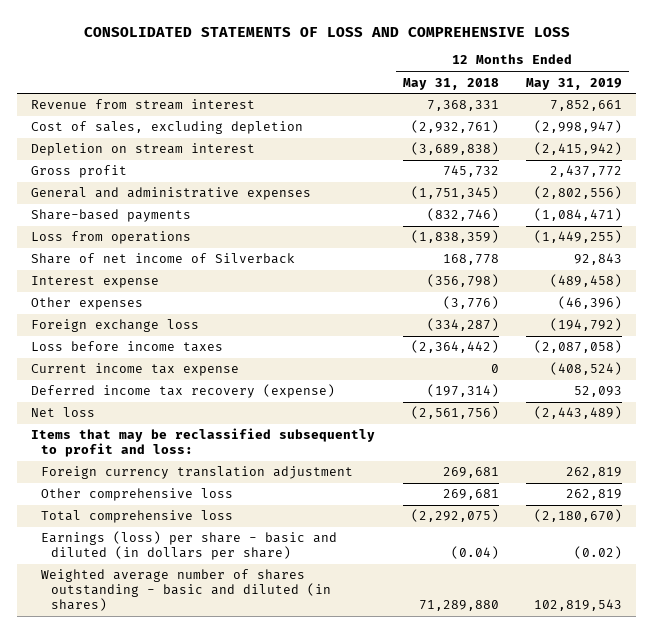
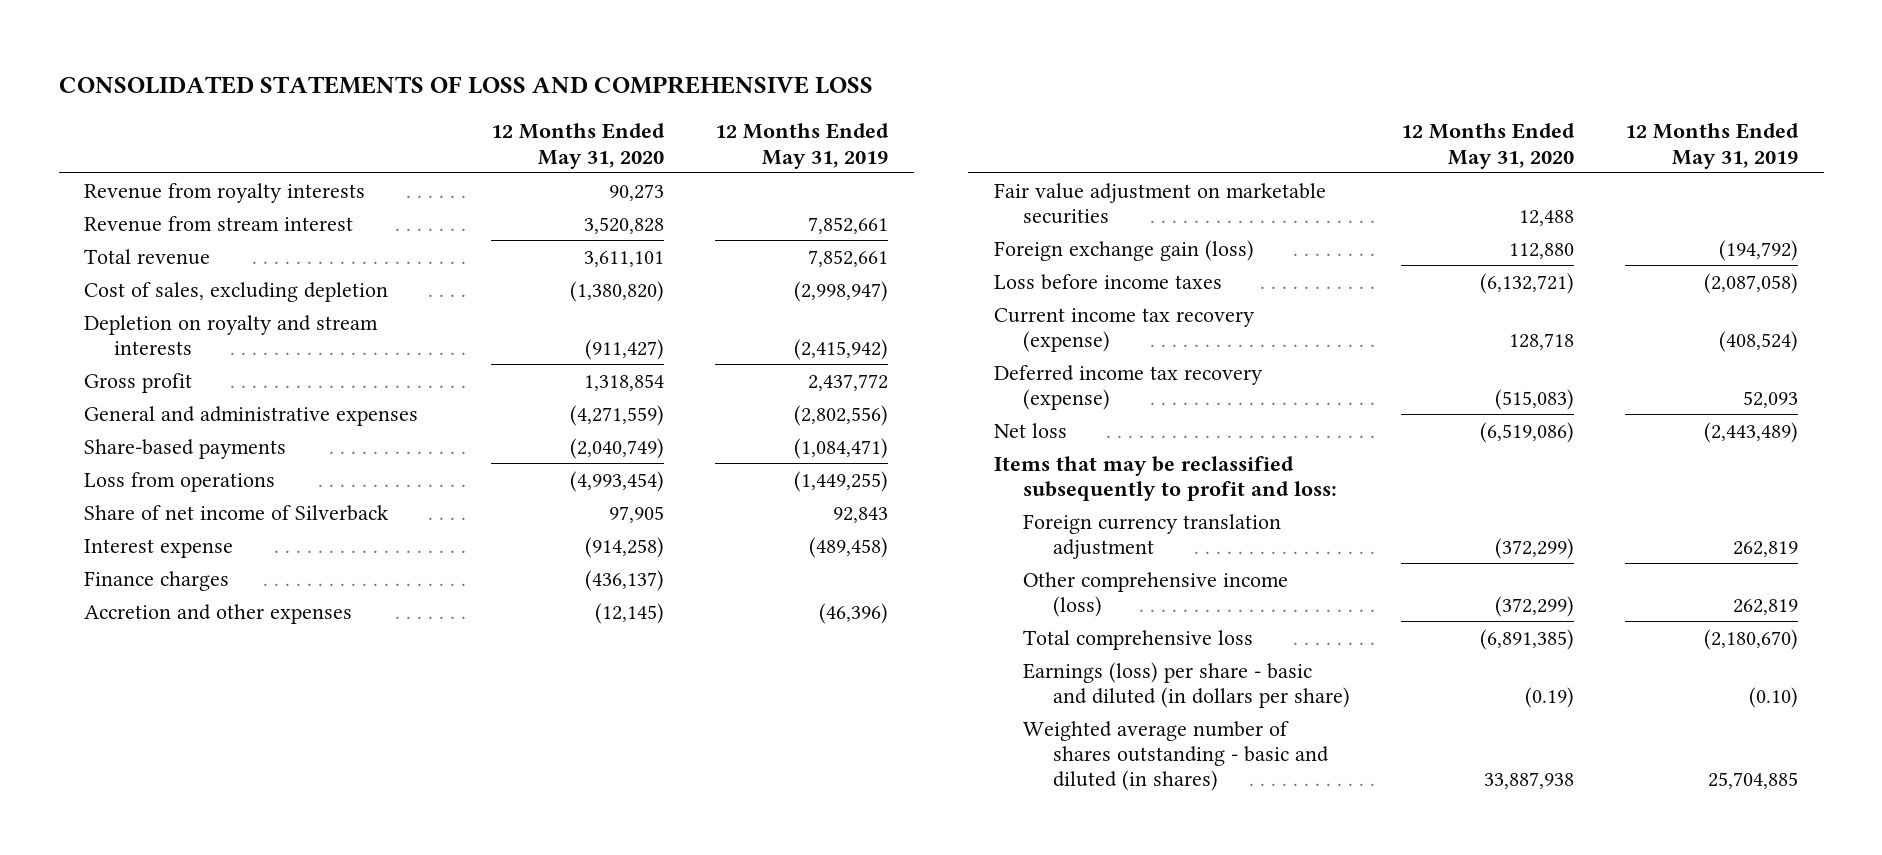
[402,77,499,90] May 31, 2018 -> none
none -> [491,123,666,169] 12 Months Ended May 31, 2020
none -> [84,182,366,203] Revenue from royalty interests
none -> [84,248,211,265] Total revenue
[31,143,256,157] Depletion on stream interest -> [84,314,379,355] Depletion on royalty and stream interests
none -> [84,570,230,591] Finance charges
[31,297,144,311] Other expenses -> [84,603,353,624] Accretion and other expenses
none -> [993,182,1326,224] Fair value adjustment on marketable securities
[31,319,200,333] Foreign exchange loss -> [993,239,1254,261] Foreign exchange gain (loss)
[31,363,240,377] Current income tax expense -> [993,307,1255,352] Current income tax recovery (expense)
[40,488,233,502] Other comprehensive loss -> [1023,571,1289,617] Other comprehensive income (loss)
[574,546,623,560] (0.02) -> [1749,686,1799,708] (0.10)
[534,599,623,612] 102,819,543 -> [1708,772,1799,790] 25,704,885

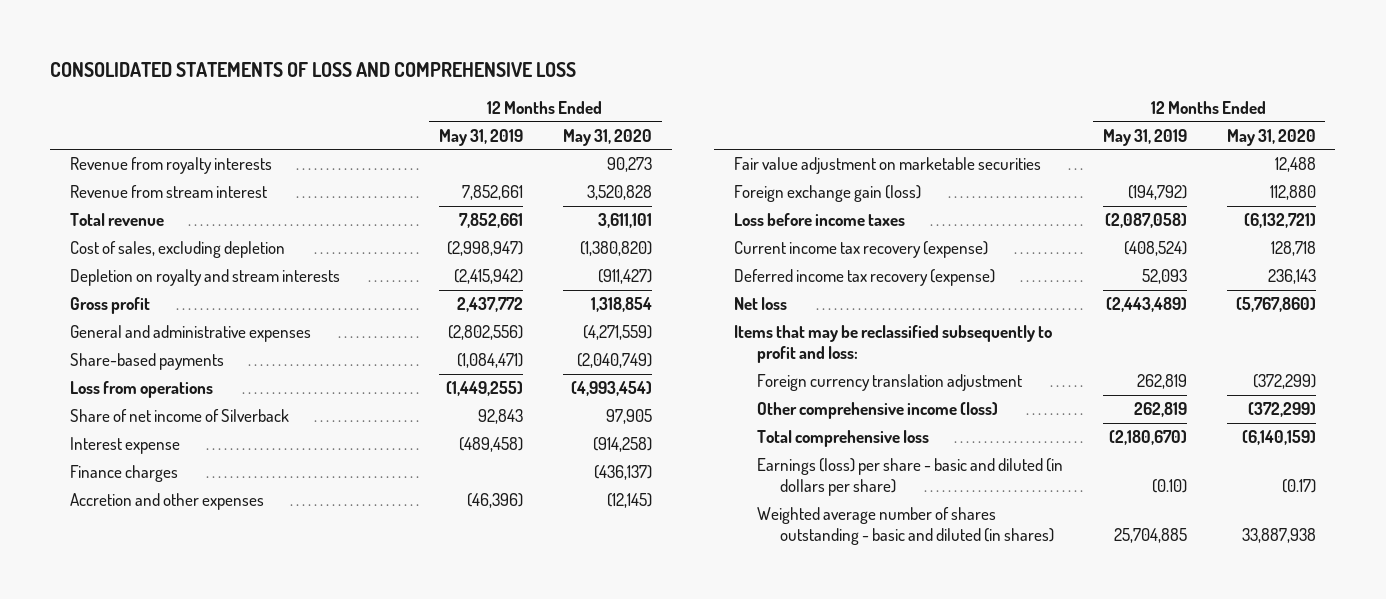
[1494,388,1574,410] (515,083) -> [1267,269,1316,285] 236,143
[1479,421,1574,443] (6,519,086) -> [1235,297,1316,313] (5,767,860)
[1479,628,1574,650] (6,891,385) -> [1241,430,1316,446] (6,140,159)
[1524,686,1574,708] (0.19) -> [1281,479,1316,494] (0.17)

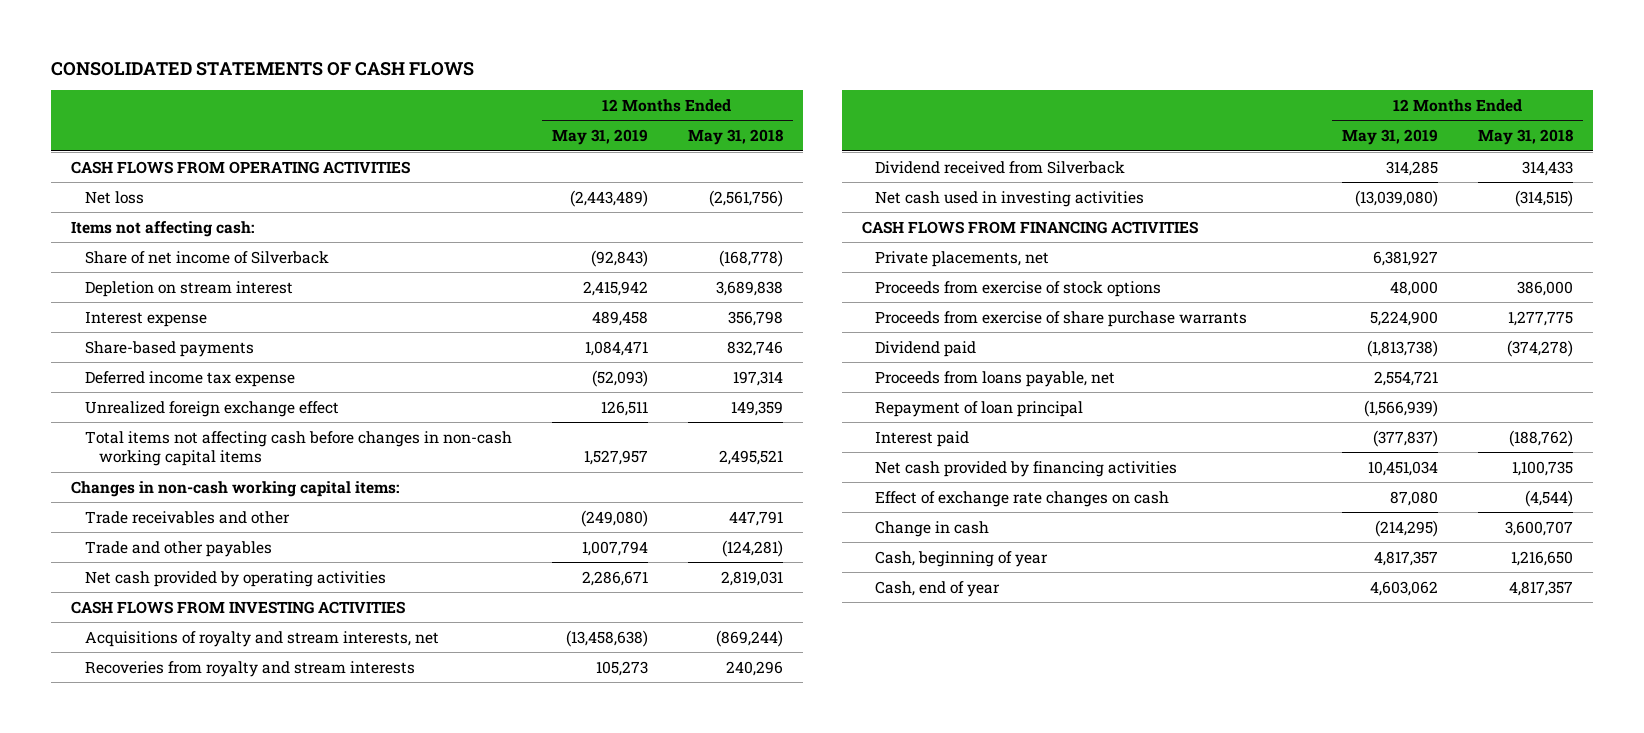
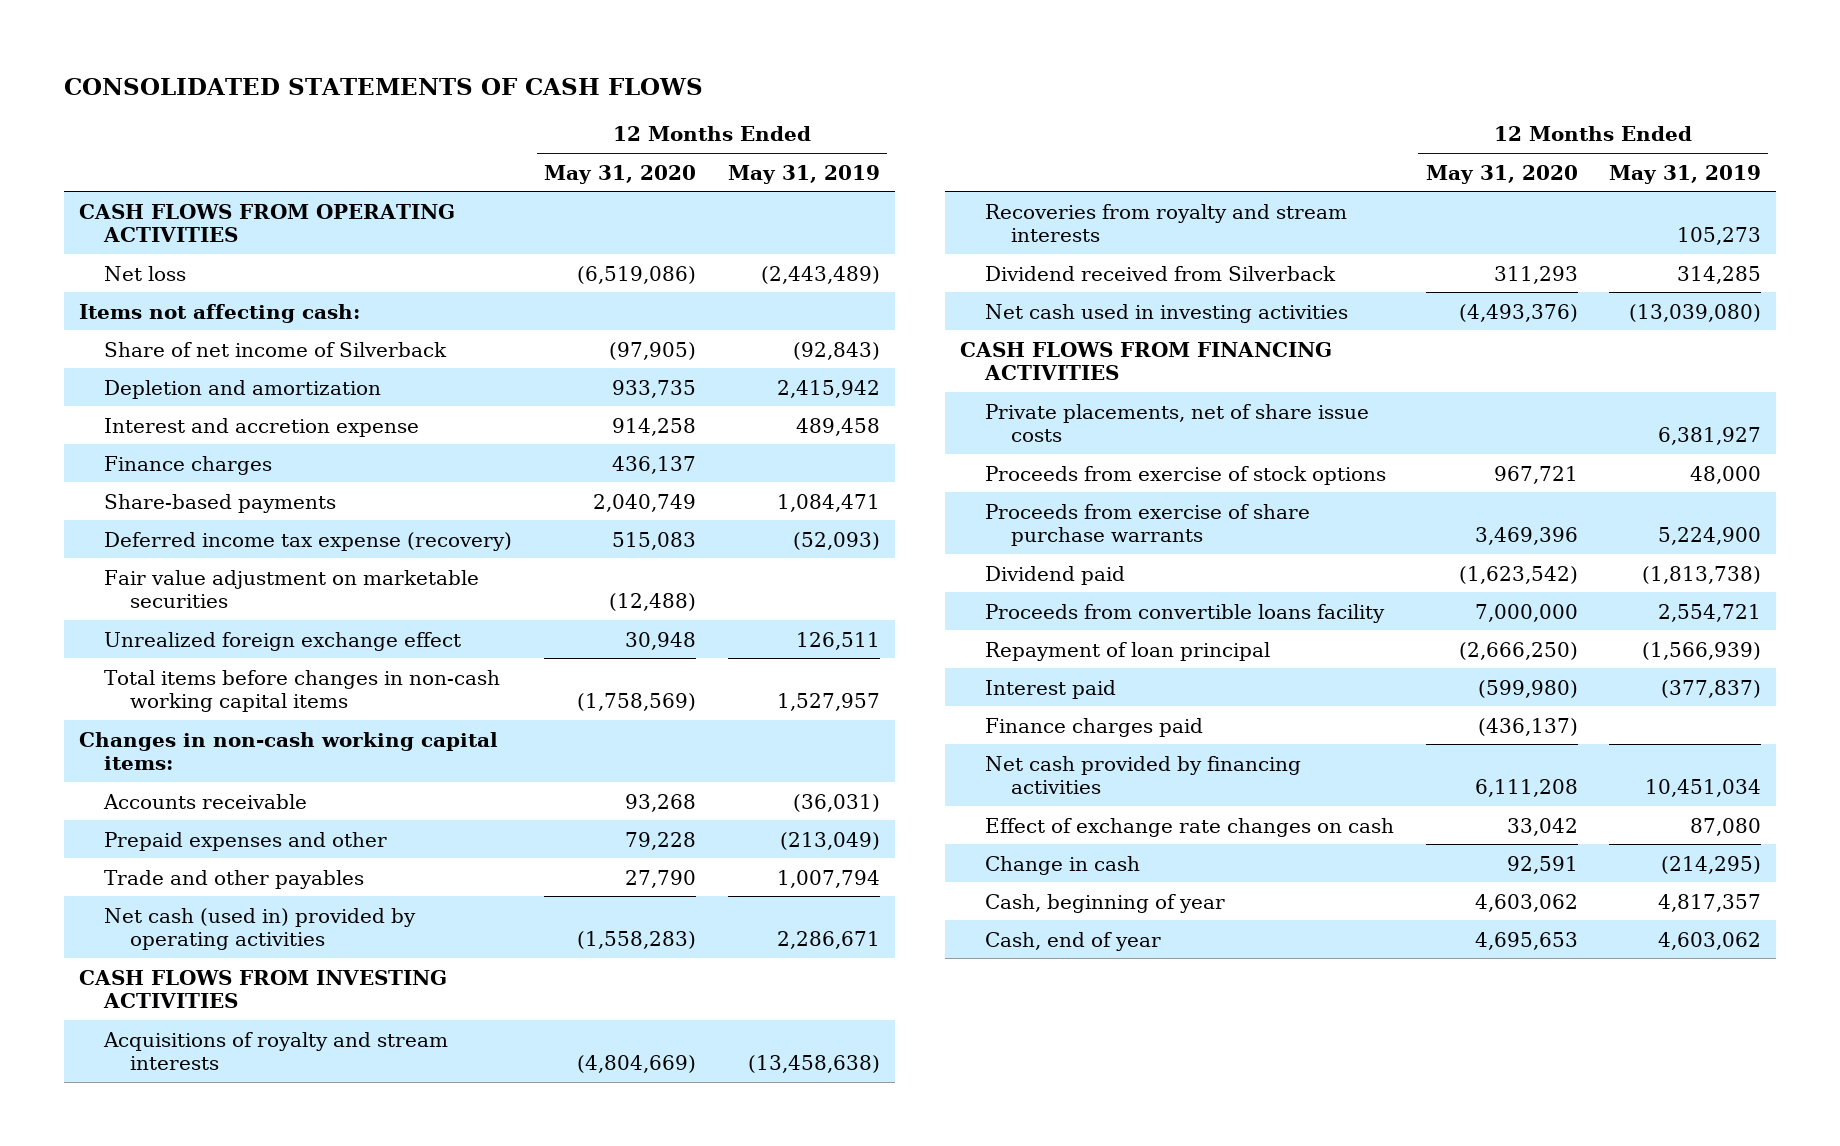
[687,129,783,146] May 31, 2018 -> none
none -> [544,164,697,184] May 31, 2020
[84,280,293,297] Depletion on stream interest -> [104,379,382,399] Depletion and amortization
[84,310,207,327] Interest expense -> [104,417,420,437] Interest and accretion expense
none -> [104,455,273,475] Finance charges
[84,370,295,387] Deferred income tax expense -> [104,531,513,551] Deferred income tax expense (recovery)
none -> [104,569,480,608] Fair value adjustment on marketable securities
[84,430,512,467] Total items not affecting cash before changes in non-cash working capital items -> [104,669,501,712] Total items before changes in non-cash working capital items
[84,510,290,524] Trade receivables and other -> none
none -> [103,793,308,809] Accounts receivable
none -> [104,831,388,851] Prepaid expenses and other
[84,570,386,587] Net cash provided by operating activities -> [104,907,417,950] Net cash (used in) provided by operating activities
[84,630,439,647] Acquisitions of royalty and stream interests, net -> [103,1031,449,1070] Acquisitions of royalty and stream interests
[875,250,1050,267] Private placements, net -> [985,403,1370,442] Private placements, net of share issue costs
[875,370,1116,387] Proceeds from loans payable, net -> [985,603,1386,623] Proceeds from convertible loans facility
none -> [985,717,1204,737] Finance charges paid

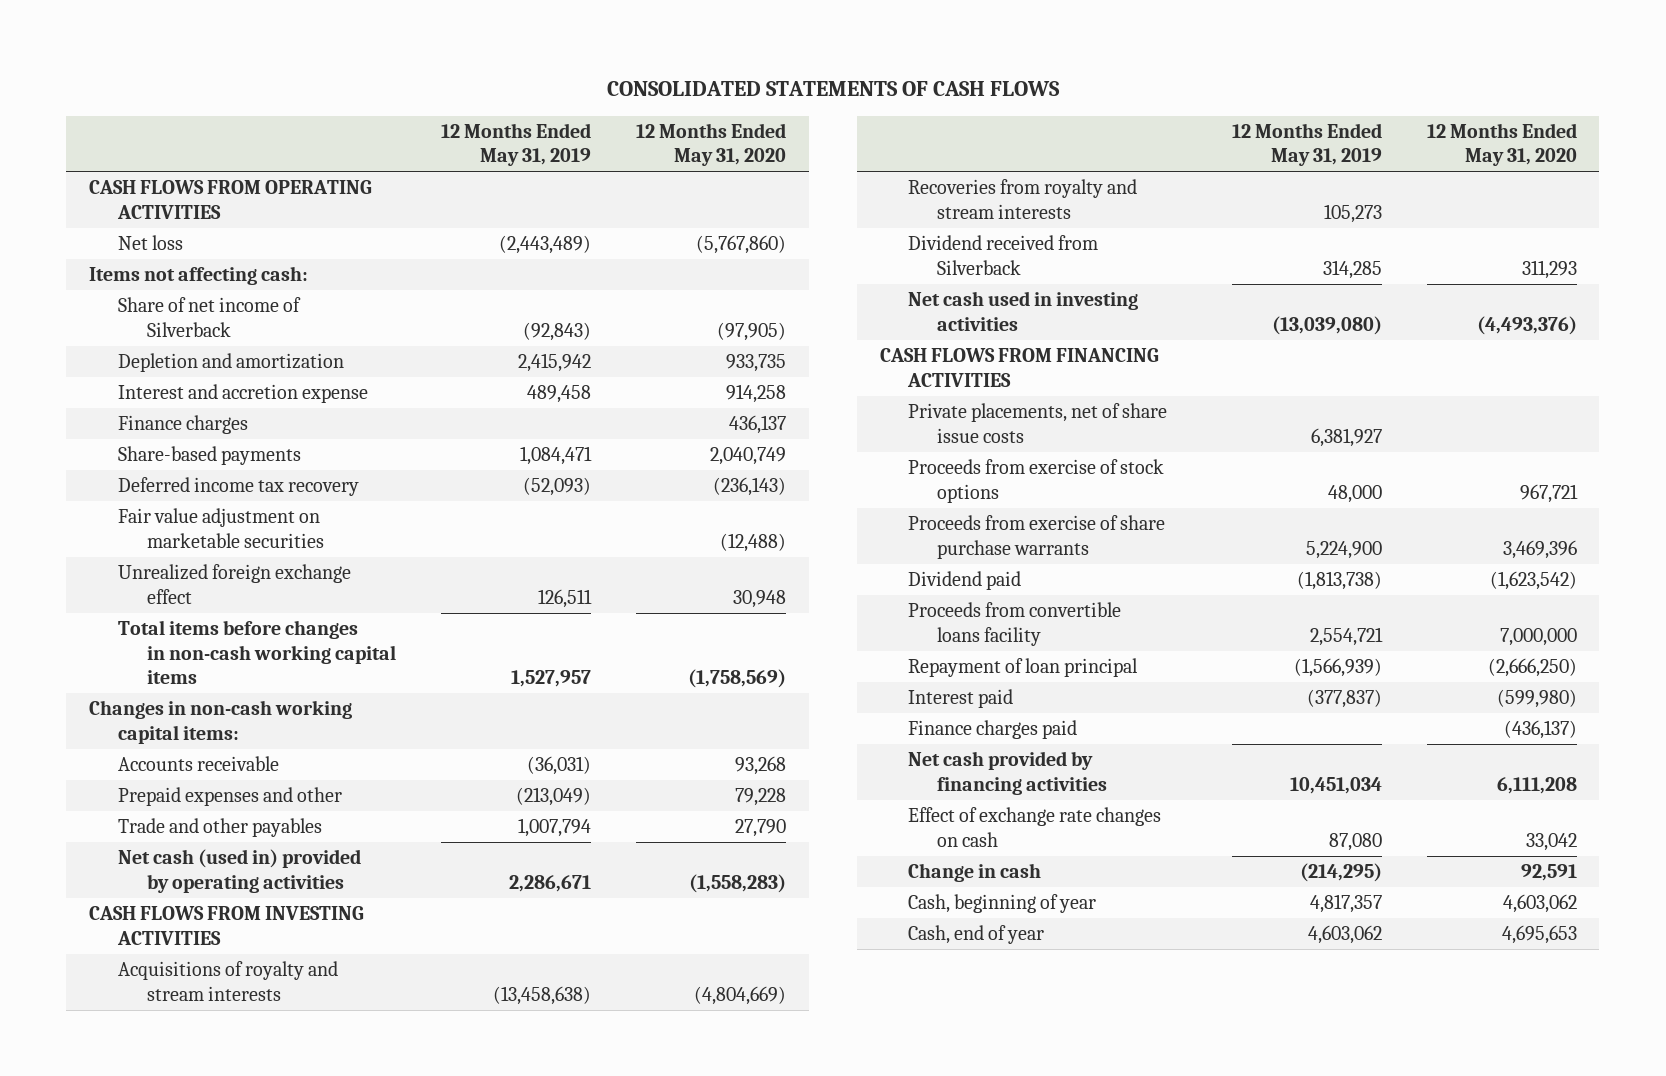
[577,265,697,284] (6,519,086) -> [696,235,787,255] (5,767,860)
[104,531,513,551] Deferred income tax expense (recovery) -> [117,477,359,497] Deferred income tax recovery
[612,531,697,550] 515,083 -> [713,477,787,497] (236,143)

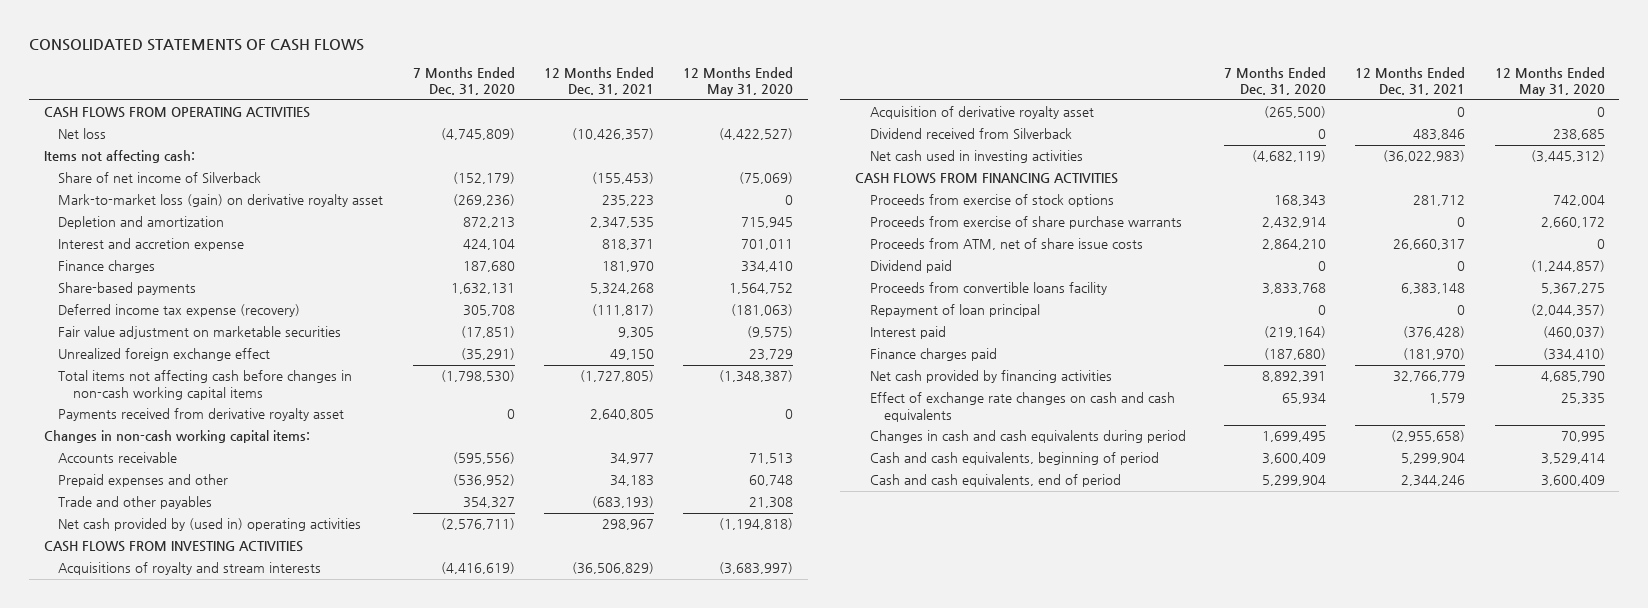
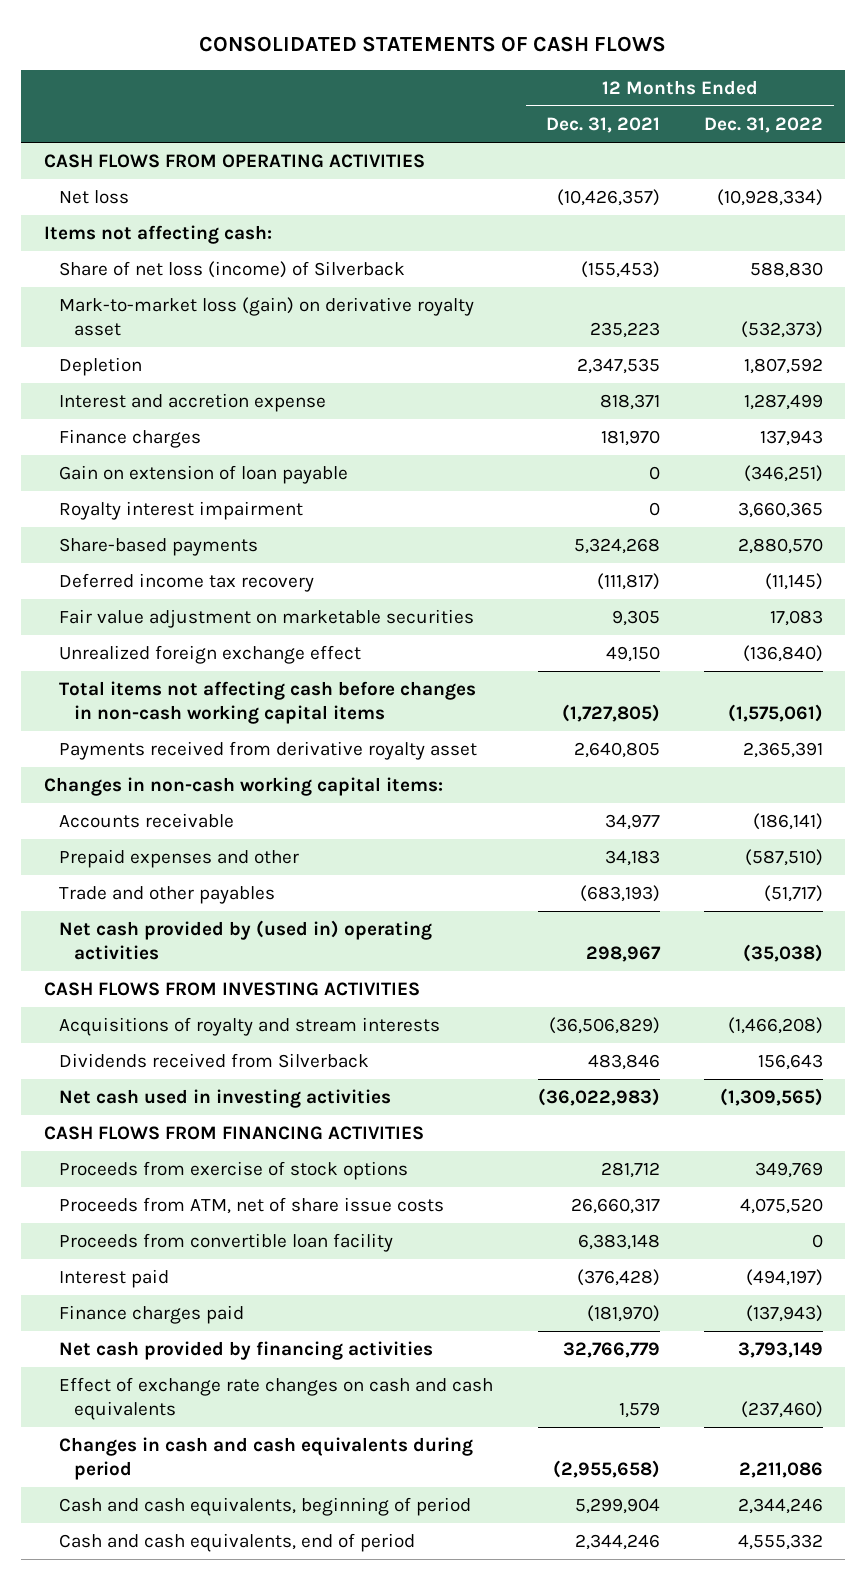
[412,67,515,96] 7 Months Ended Dec. 31, 2020 -> none
[683,67,794,97] 12 Months Ended May 31, 2020 -> none
none -> [704,116,824,133] Dec. 31, 2022
[58,172,262,184] Share of net income of Silverback -> [59,261,406,279] Share of net loss (income) of Silverback
[58,216,225,230] Depletion and amortization -> [59,357,143,377] Depletion
none -> [59,465,349,485] Gain on extension of loan payable
none -> [59,501,304,521] Royalty interest impairment
[58,304,301,318] Deferred income tax expense (recovery) -> [59,573,315,593] Deferred income tax recovery
[869,106,1094,120] Acquisition of derivative royalty asset -> none
[869,128,1072,140] Dividend received from Silverback -> [59,1053,370,1069] Dividends received from Silverback
[869,216,1182,230] Proceeds from exercise of share purchase warrants -> none
[869,260,952,274] Dividend paid -> none
[869,304,1040,318] Repayment of loan principal -> none
[869,282,1107,296] Proceeds from convertible loans facility -> [59,1233,394,1253] Proceeds from convertible loan facility

